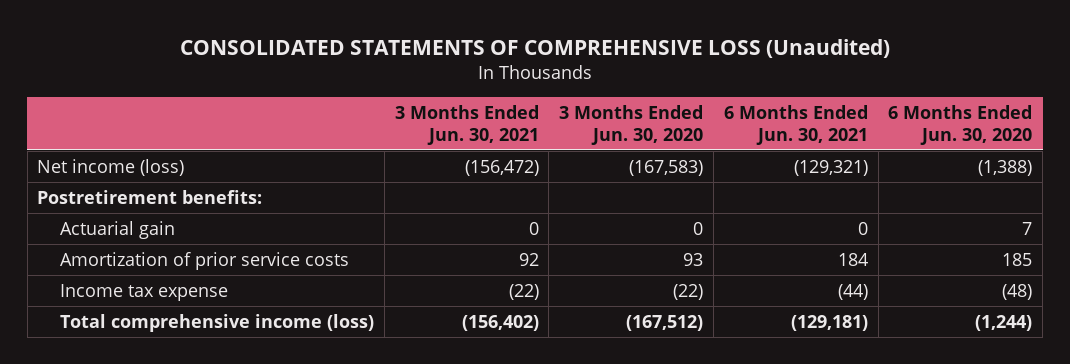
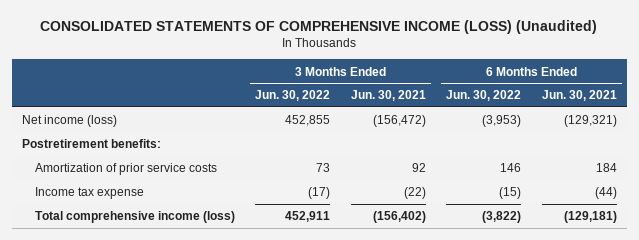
[179,38,890,58] CONSOLIDATED STATEMENTS OF COMPREHENSIVE LOSS (Unaudited) -> [40,19,598,34] CONSOLIDATED STATEMENTS OF COMPREHENSIVE INCOME (LOSS) (Unaudited)
[559,104,704,145] 3 Months Ended Jun. 30, 2020 -> none
[888,104,1033,145] 6 Months Ended Jun. 30, 2020 -> none
none -> [255,90,331,102] Jun. 30, 2022
none -> [446,90,522,102] Jun. 30, 2022
[59,220,175,239] Actuarial gain -> none

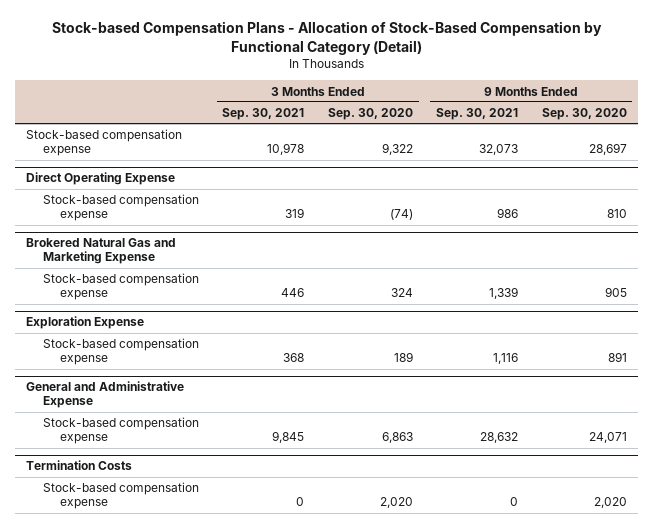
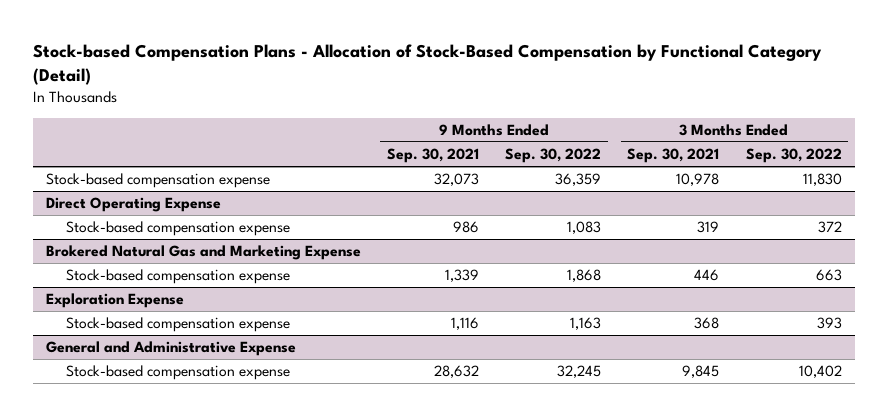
[327,108,413,121] Sep. 30, 2020 -> none
[541,108,627,121] Sep. 30, 2020 -> none
none -> [505,148,602,164] Sep. 30, 2022
none -> [745,148,842,164] Sep. 30, 2022
[26,460,133,471] Termination Costs -> none
[43,482,200,510] Stock-based compensation expense -> none

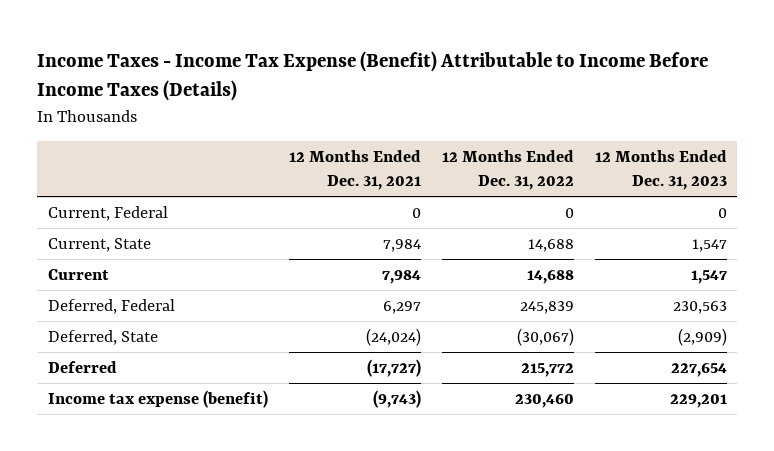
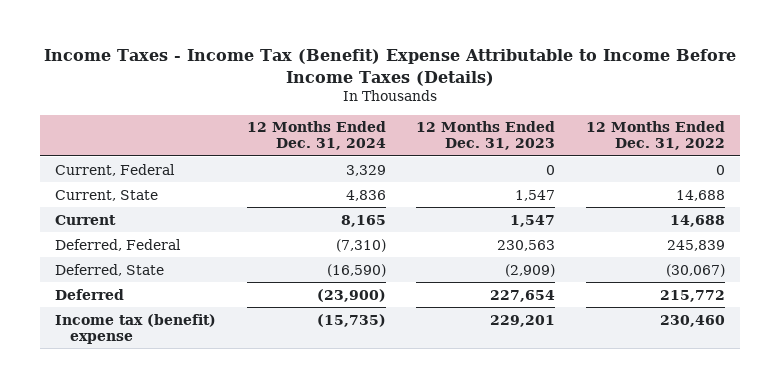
[36,50,708,102] Income Taxes - Income Tax Expense (Benefit) Attributable to Income Before Income Taxes (Details) -> [43,49,736,86] Income Taxes - Income Tax (Benefit) Expense Attributable to Income Before Income Taxes (Details)
[288,150,421,191] 12 Months Ended Dec. 31, 2021 -> none
none -> [246,121,386,151] 12 Months Ended Dec. 31, 2024
[47,390,268,409] Income tax expense (benefit) -> [55,313,217,344] Income tax (benefit) expense

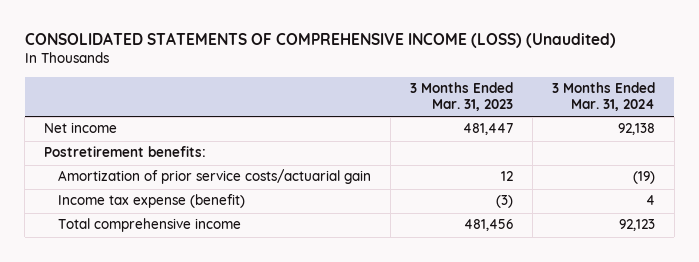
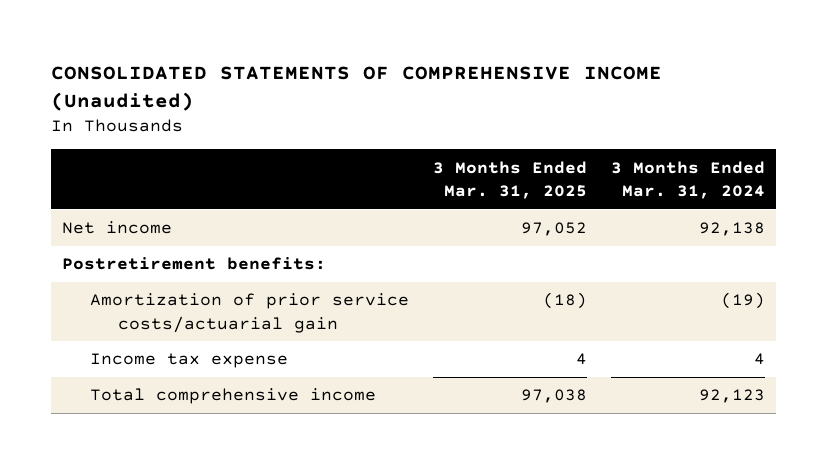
[24,32,616,49] CONSOLIDATED STATEMENTS OF COMPREHENSIVE INCOME (LOSS) (Unaudited) -> [50,65,662,111] CONSOLIDATED STATEMENTS OF COMPREHENSIVE INCOME (Unaudited)
[410,82,514,112] 3 Months Ended Mar. 31, 2023 -> none
none -> [432,160,587,199] 3 Months Ended Mar. 31, 2025
[58,194,246,209] Income tax expense (benefit) -> [90,353,289,369] Income tax expense

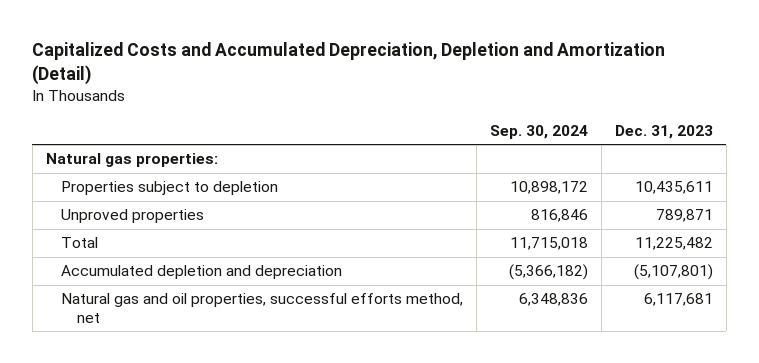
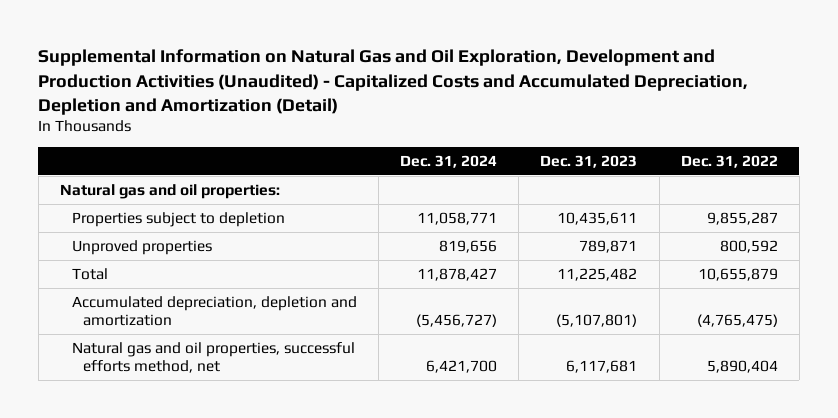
[32,42,666,86] Capitalized Costs and Accumulated Depreciation, Depletion and Amortization (Detail) -> [38,49,749,115] Supplemental Information on Natural Gas and Oil Exploration, Development and Production Activities (Unaudited) - Capitalized Costs and Accumulated Depreciation, Depletion and Amortization (Detail)
[490,124,589,139] Sep. 30, 2024 -> none
none -> [399,154,497,168] Dec. 31, 2024
none -> [680,154,778,168] Dec. 31, 2022
[45,153,218,168] Natural gas properties: -> [60,184,281,200] Natural gas and oil properties:
[61,265,343,280] Accumulated depletion and depreciation -> [71,296,357,326] Accumulated depreciation, depletion and amortization

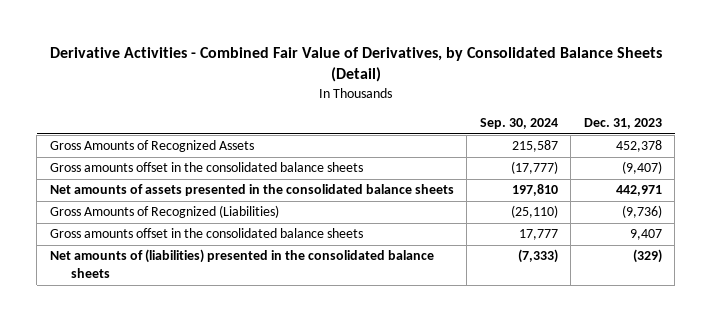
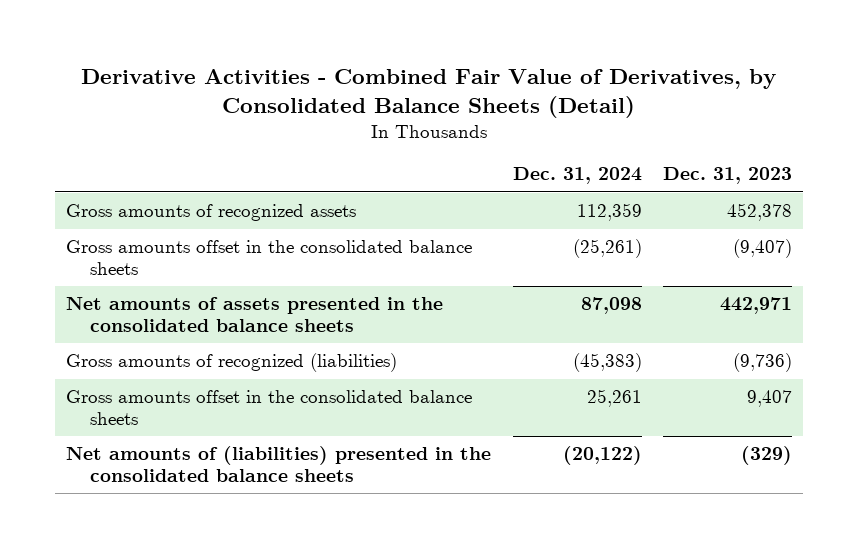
[479,118,558,130] Sep. 30, 2024 -> none
none -> [512,167,642,185] Dec. 31, 2024
[49,140,254,153] Gross Amounts of Recognized Assets -> [66,204,357,222] Gross amounts of recognized assets
[49,205,279,219] Gross Amounts of Recognized (Liabilities) -> [66,353,398,373] Gross amounts of recognized (liabilities)

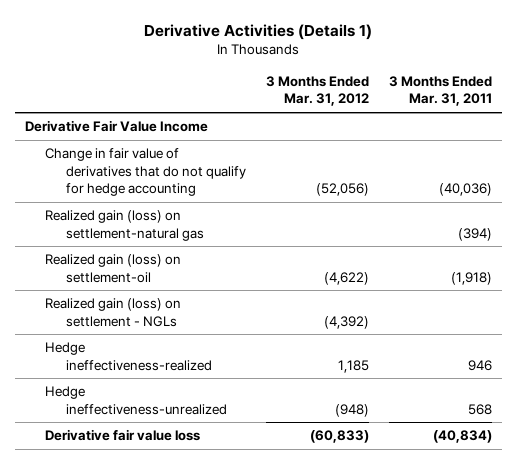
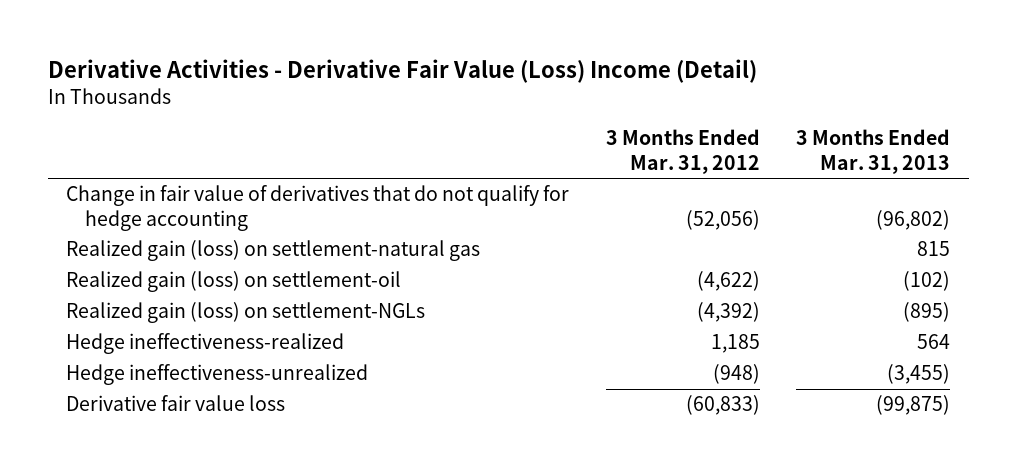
[144,24,373,41] Derivative Activities (Details 1) -> [47,58,757,83] Derivative Activities - Derivative Fair Value (Loss) Income (Detail)
[388,76,492,107] 3 Months Ended Mar. 31, 2011 -> none
none -> [796,129,951,175] 3 Months Ended Mar. 31, 2013
[25,120,209,133] Derivative Fair Value Income -> none
[45,298,182,327] Realized gain (loss) on settlement - NGLs -> [66,302,426,324] Realized gain (loss) on settlement-NGLs

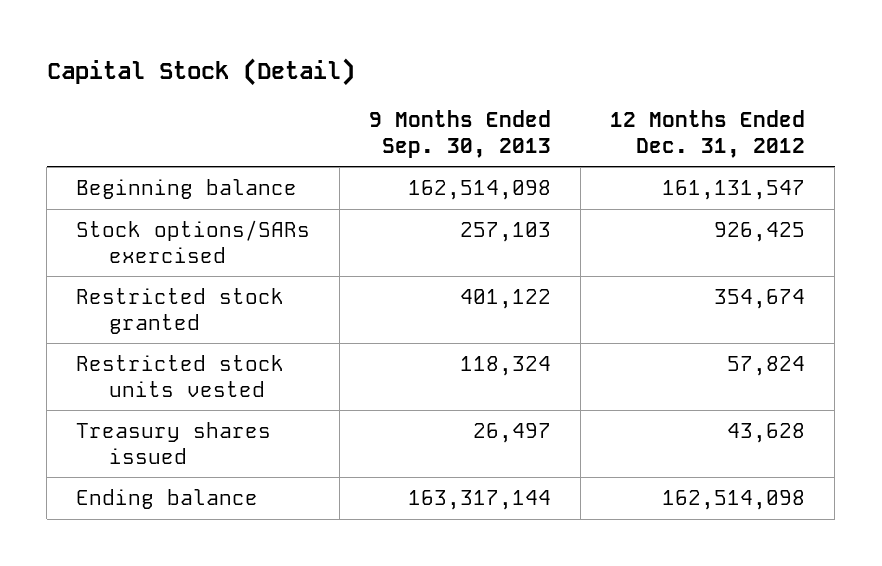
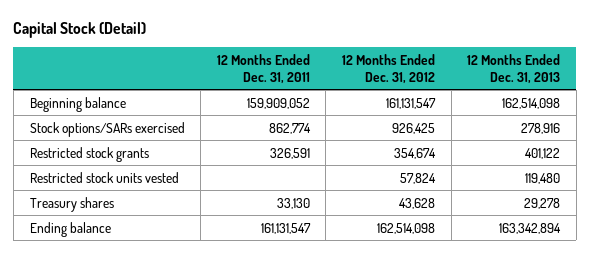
[369,109,552,158] 9 Months Ended Sep. 30, 2013 -> none
none -> [216,54,310,84] 12 Months Ended Dec. 31, 2011
none -> [467,54,561,84] 12 Months Ended Dec. 31, 2013
[76,287,285,334] Restricted stock granted -> [29,146,149,162] Restricted stock grants
[76,421,272,464] Treasury shares issued -> [29,196,114,212] Treasury shares

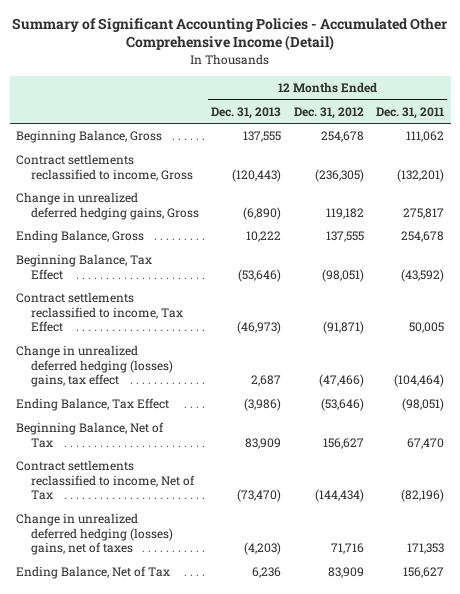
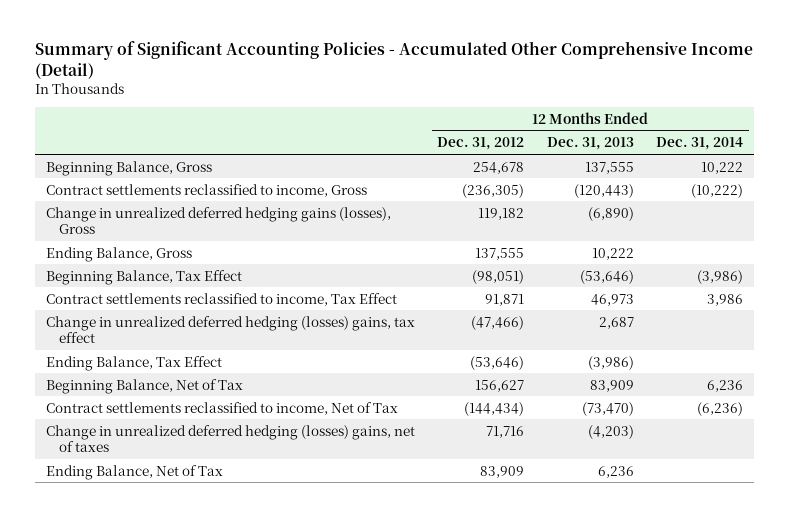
[376,106,445,119] Dec. 31, 2011 -> none
none -> [656,137,744,151] Dec. 31, 2014
[15,192,199,220] Change in unrealized deferred hedging gains, Gross -> [45,206,391,234] Change in unrealized deferred hedging gains (losses), Gross
[237,321,282,335] (46,973) -> [590,293,634,306] 46,973
[322,321,364,335] (91,871) -> [485,293,525,306] 91,871

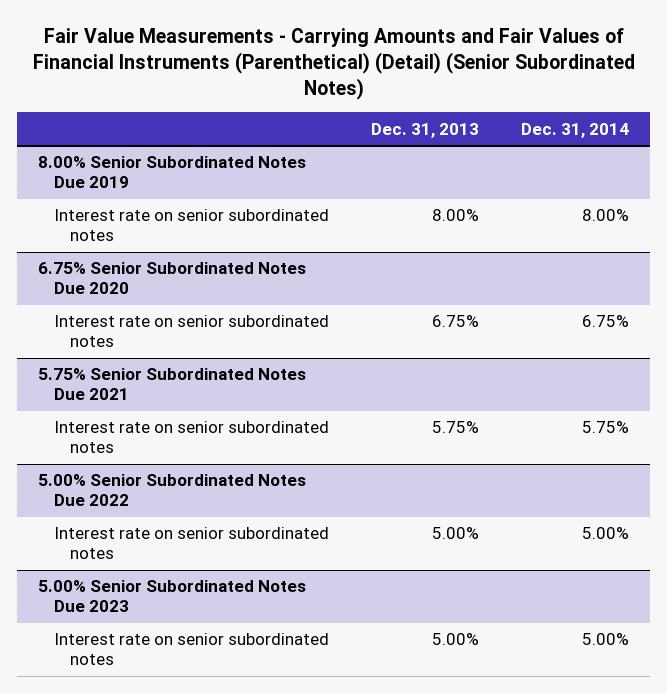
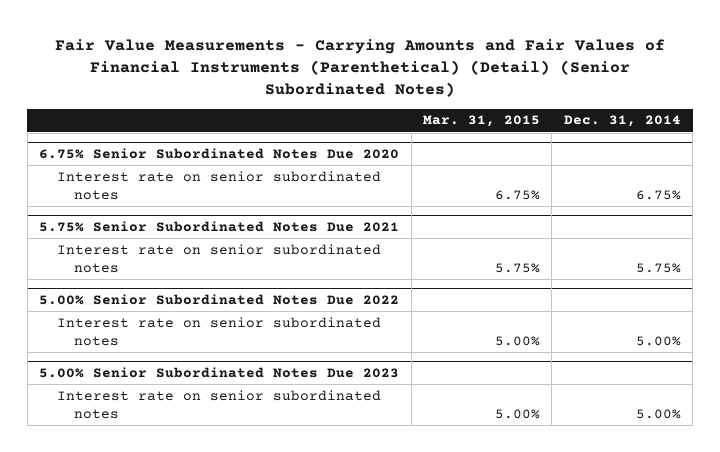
[371,122,480,138] Dec. 31, 2013 -> none
none -> [422,115,540,128] Mar. 31, 2015
[38,156,307,189] 8.00% Senior Subordinated Notes Due 2019 -> none
[54,209,330,242] Interest rate on senior subordinated notes -> none

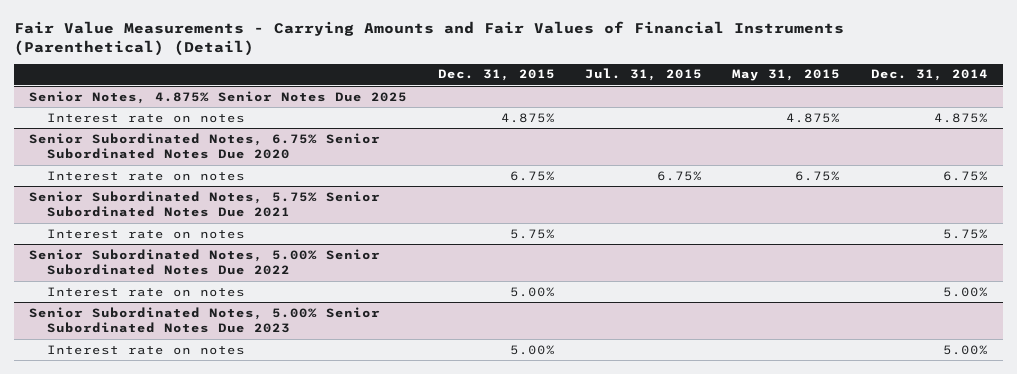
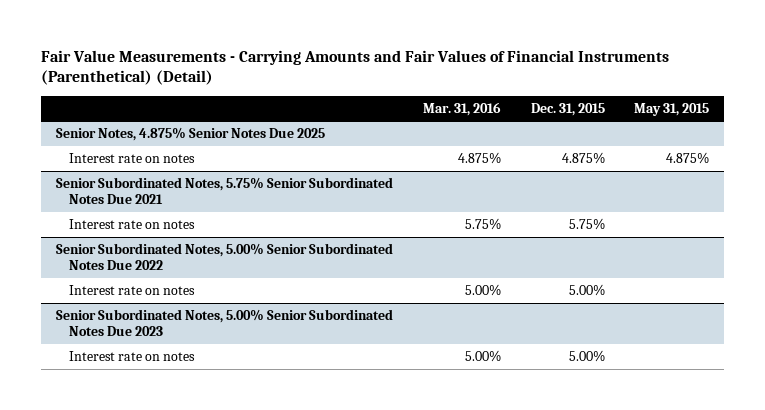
[584,68,702,82] Jul. 31, 2015 -> none
[870,69,988,82] Dec. 31, 2014 -> none
none -> [422,101,501,116] Mar. 31, 2016
[29,132,381,160] Senior Subordinated Notes, 6.75% Senior Subordinated Notes Due 2020 -> none
[46,170,245,181] Interest rate on notes -> none

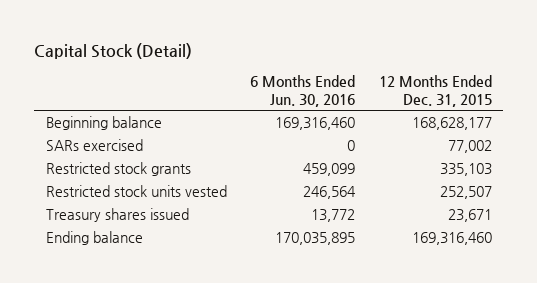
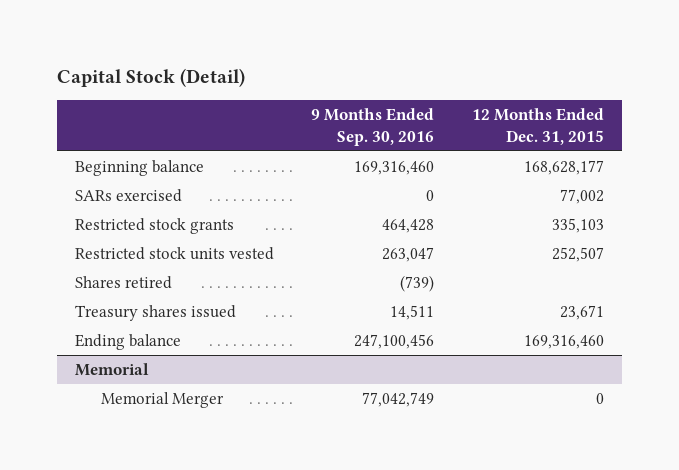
[250,74,356,107] 6 Months Ended Jun. 30, 2016 -> none
none -> [311,107,435,146] 9 Months Ended Sep. 30, 2016
none -> [75,276,173,290] Shares retired
none -> [75,363,150,377] Memorial
none -> [100,392,224,409] Memorial Merger

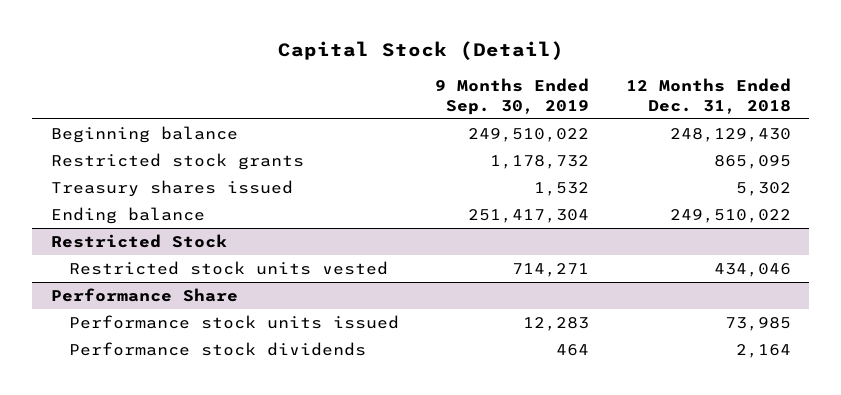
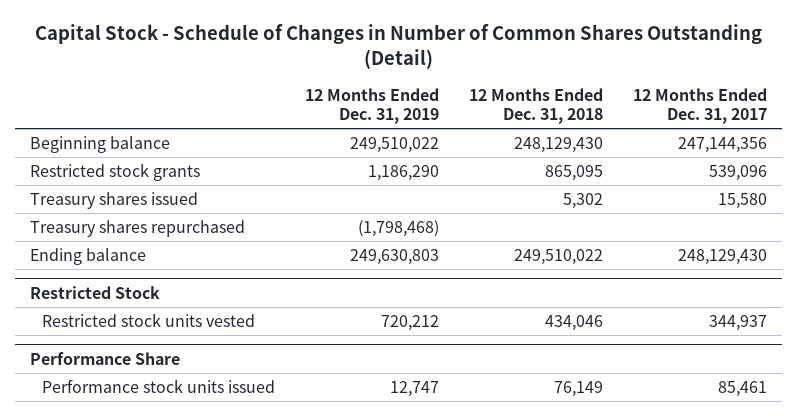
[277,41,564,61] Capital Stock (Detail) -> [34,23,762,69] Capital Stock - Schedule of Changes in Number of Common Shares Outstanding (Detail)
[435,77,590,115] 9 Months Ended Sep. 30, 2019 -> none
none -> [305,88,440,125] 12 Months Ended Dec. 31, 2019
none -> [633,88,768,125] 12 Months Ended Dec. 31, 2017
none -> [29,220,245,238] Treasury shares repurchased
[68,341,366,356] Performance stock dividends -> none
[724,316,791,331] 73,985 -> [554,381,604,398] 76,149

